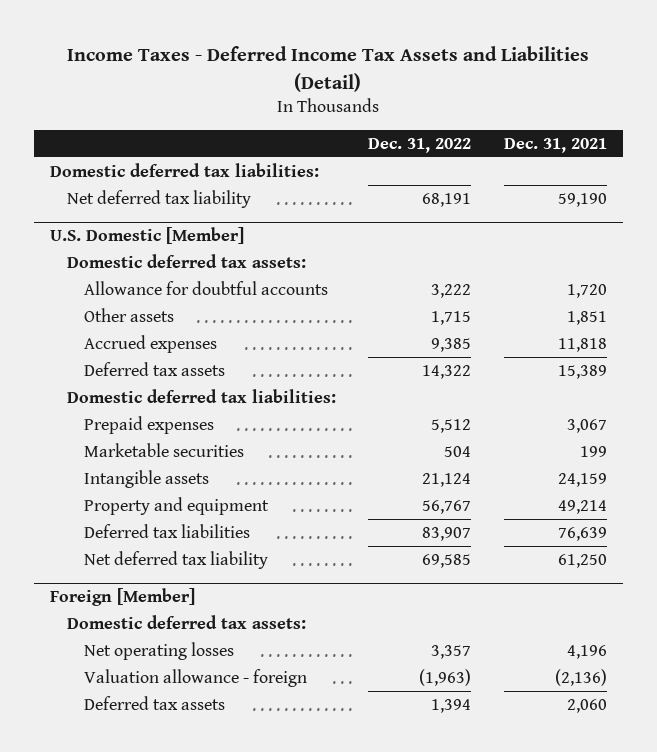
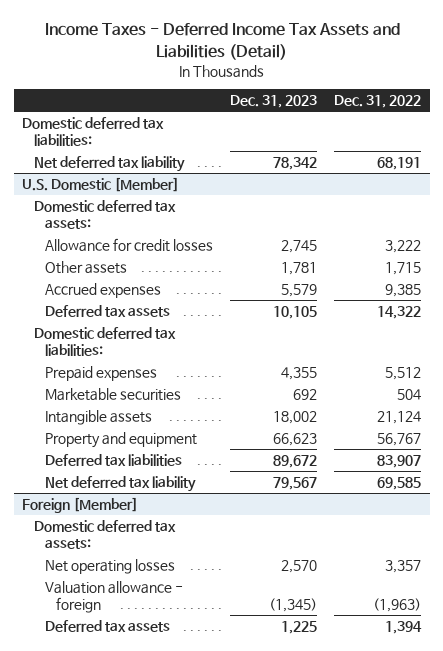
[503,137,607,153] Dec. 31, 2021 -> none
none -> [230,95,318,109] Dec. 31, 2023
[83,280,328,295] Allowance for doubtful accounts -> [45,238,214,253] Allowance for credit losses

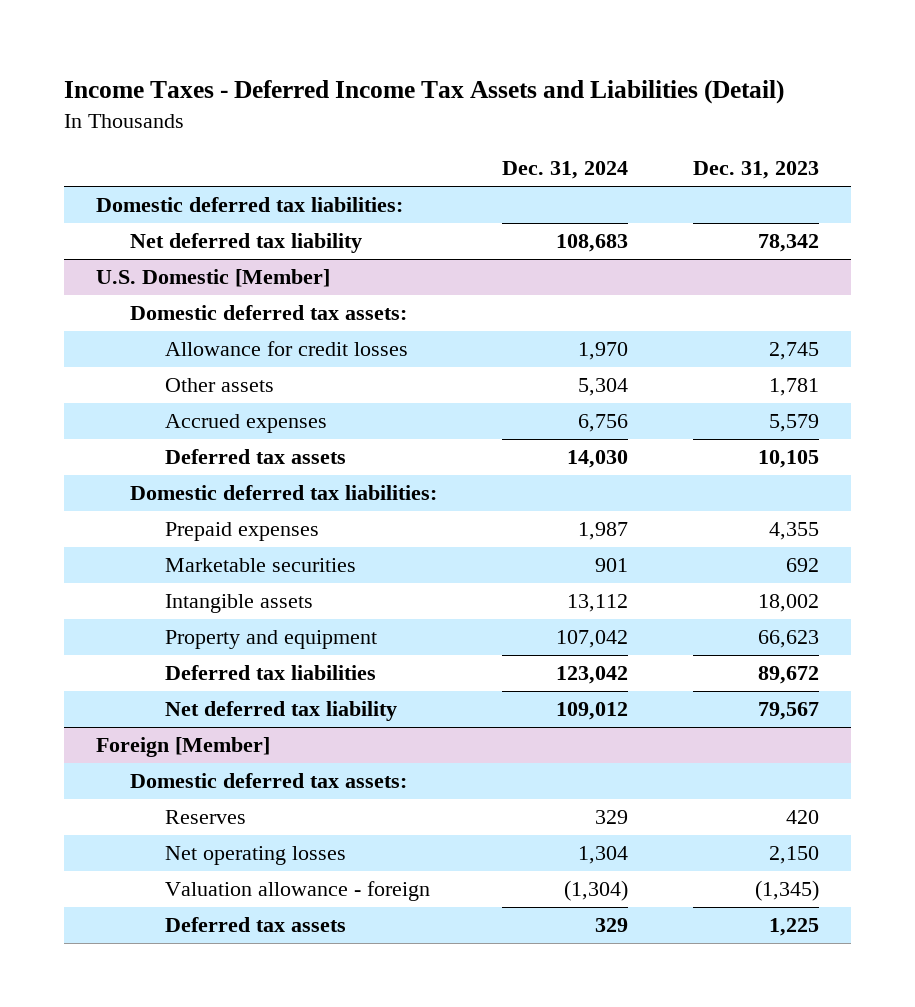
[334,95,422,109] Dec. 31, 2022 -> none
none -> [502,161,629,180] Dec. 31, 2024
none -> [164,810,246,825] Reserves
[281,560,318,574] 2,570 -> [768,846,819,865] 2,150

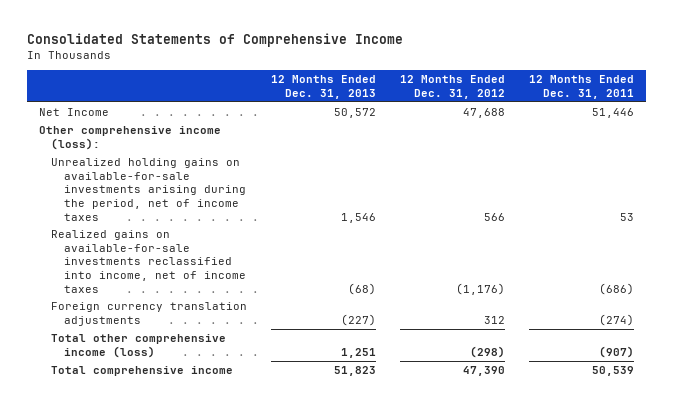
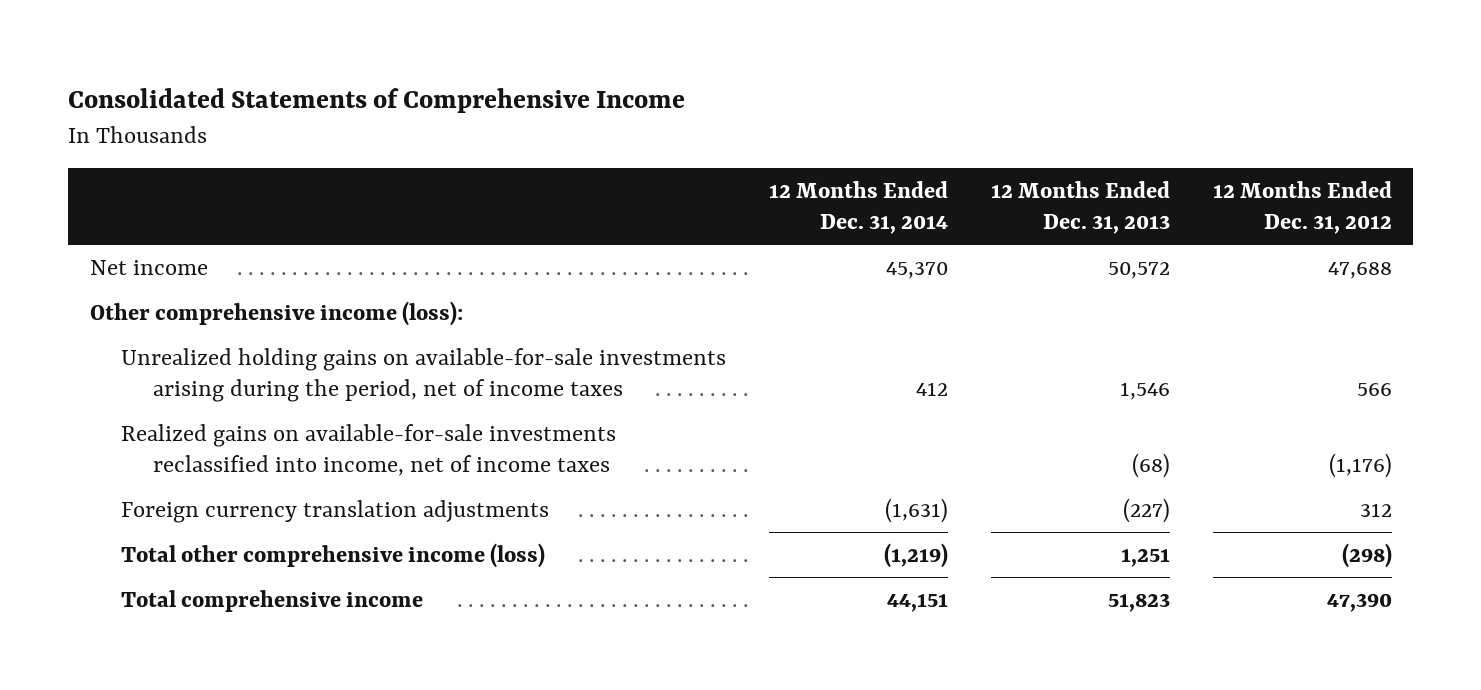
[529,75,635,100] 12 Months Ended Dec. 31, 2011 -> none
none -> [769,181,949,235] 12 Months Ended Dec. 31, 2014
[38,108,109,117] Net Income -> [89,259,208,275] Net income

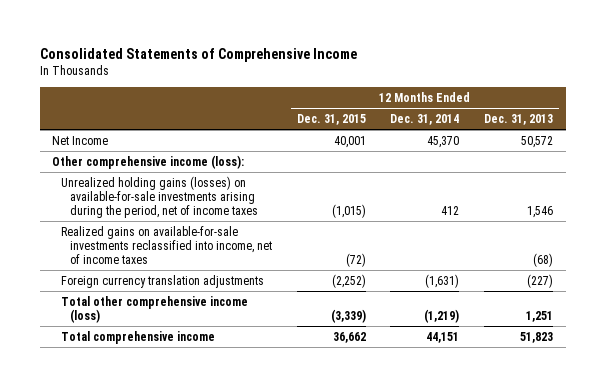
[1212,181,1392,235] 12 Months Ended Dec. 31, 2012 -> none
none -> [296,113,366,125] Dec. 31, 2015
[89,259,208,275] Net income -> [52,135,109,145] Net Income
[121,347,727,402] Unrealized holding gains on available-for-sale investments arising during the period, net of income taxes -> [61,175,258,218] Unrealized holding gains (losses) on available-for-sale investments arising during the period, net of income taxes

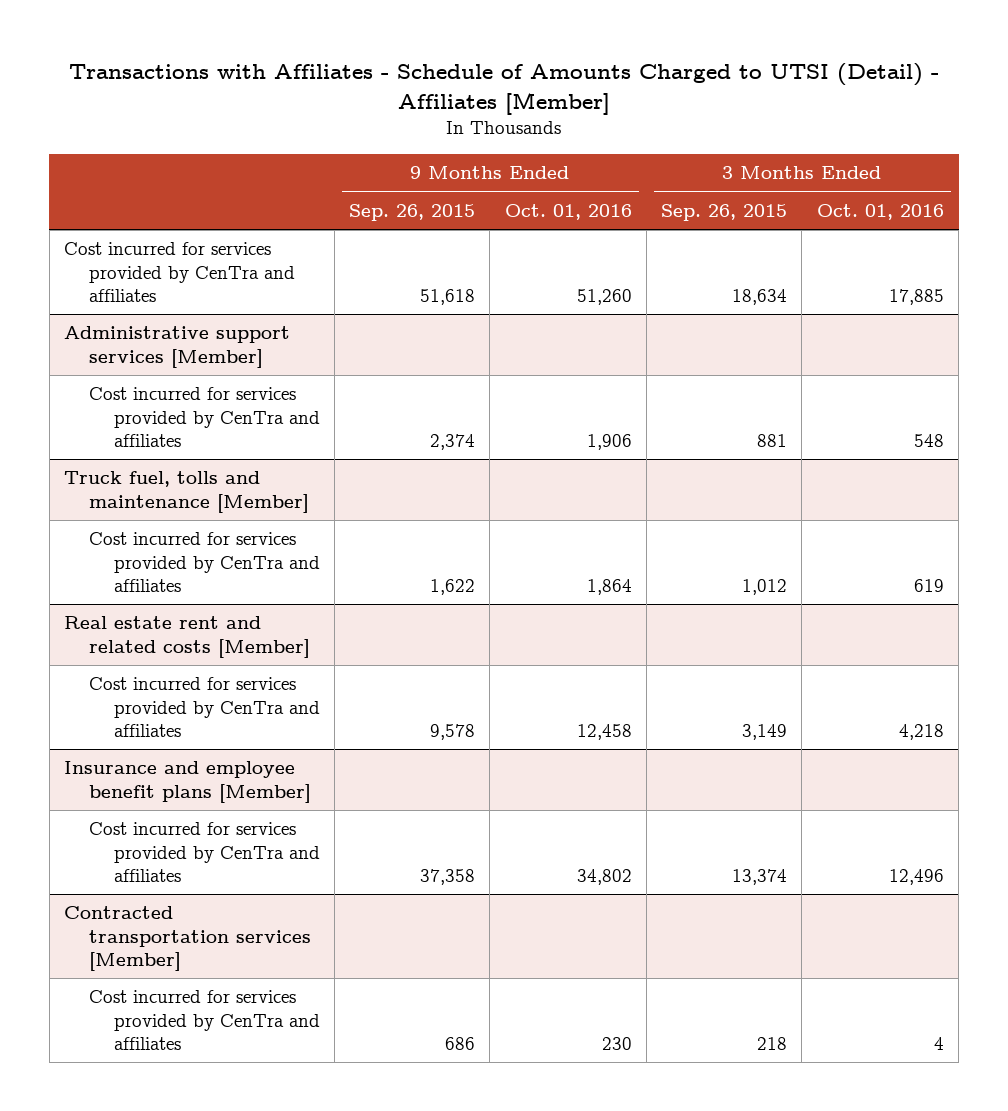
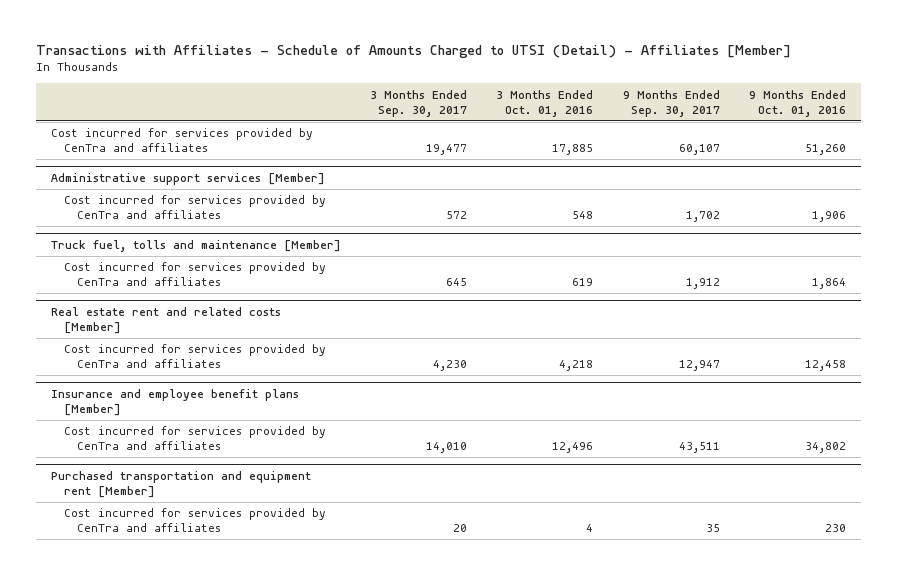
[349,203,476,221] Sep. 26, 2015 -> none
[661,203,788,221] Sep. 26, 2015 -> none
none -> [370,89,468,117] 3 Months Ended Sep. 30, 2017
none -> [622,89,720,117] 9 Months Ended Sep. 30, 2017
[63,906,311,972] Contracted transportation services [Member] -> [50,470,311,498] Purchased transportation and equipment rent [Member]

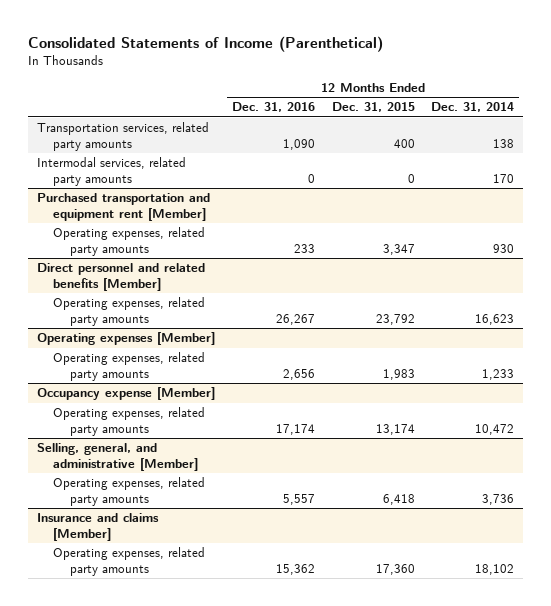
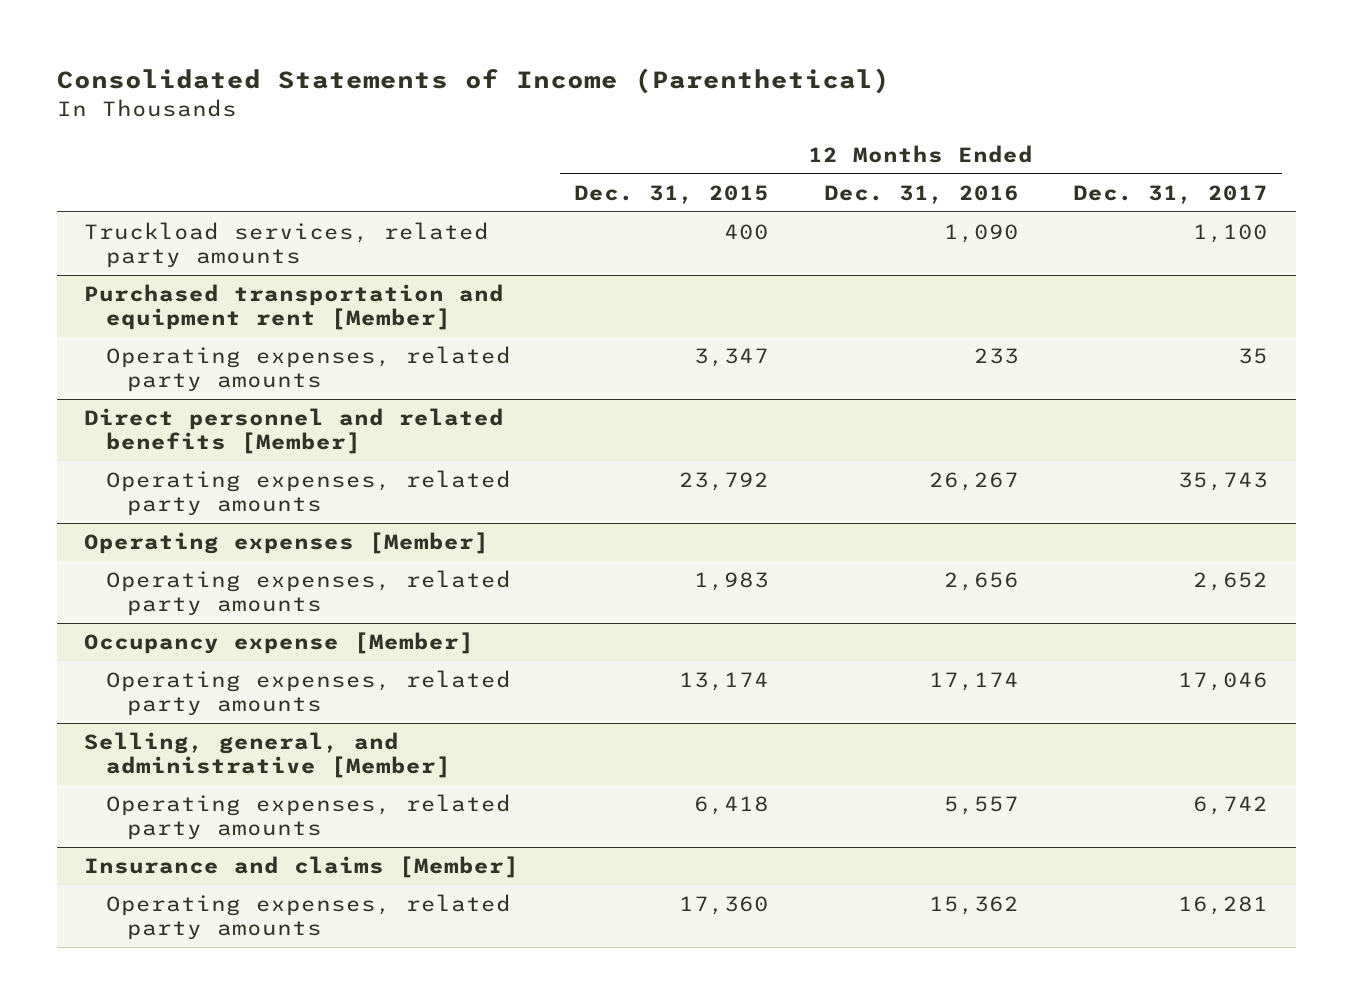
[431,102,515,113] Dec. 31, 2014 -> none
none -> [1073,184,1269,204] Dec. 31, 2017
[36,157,186,186] Intermodal services, related party amounts -> none
[36,122,209,151] Transportation services, related party amounts -> [83,222,489,268] Truckload services, related party amounts

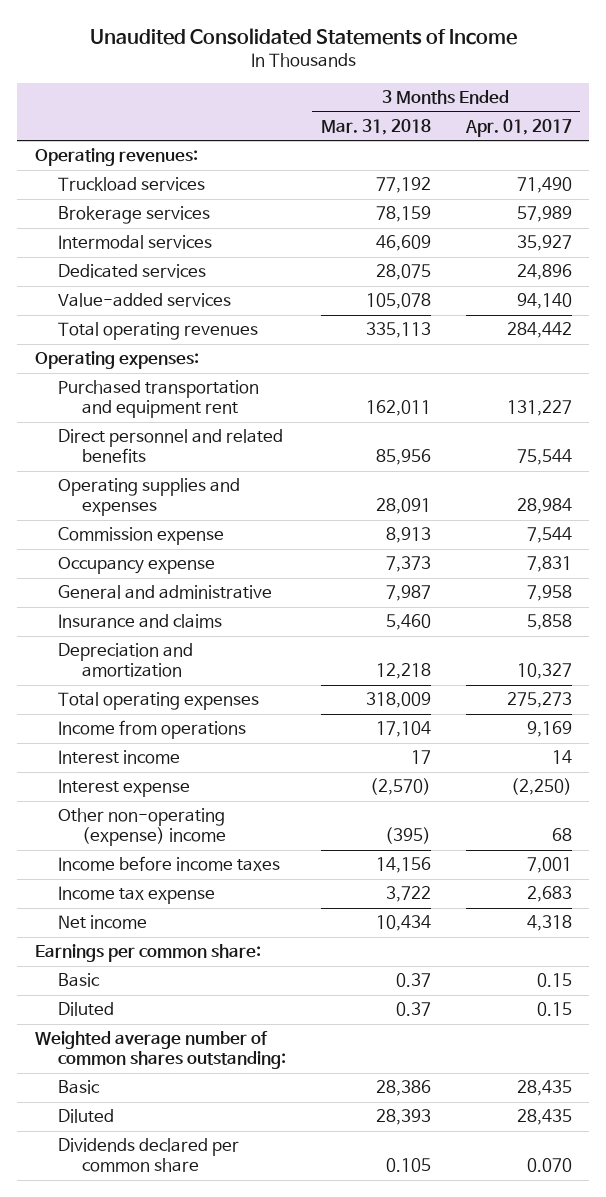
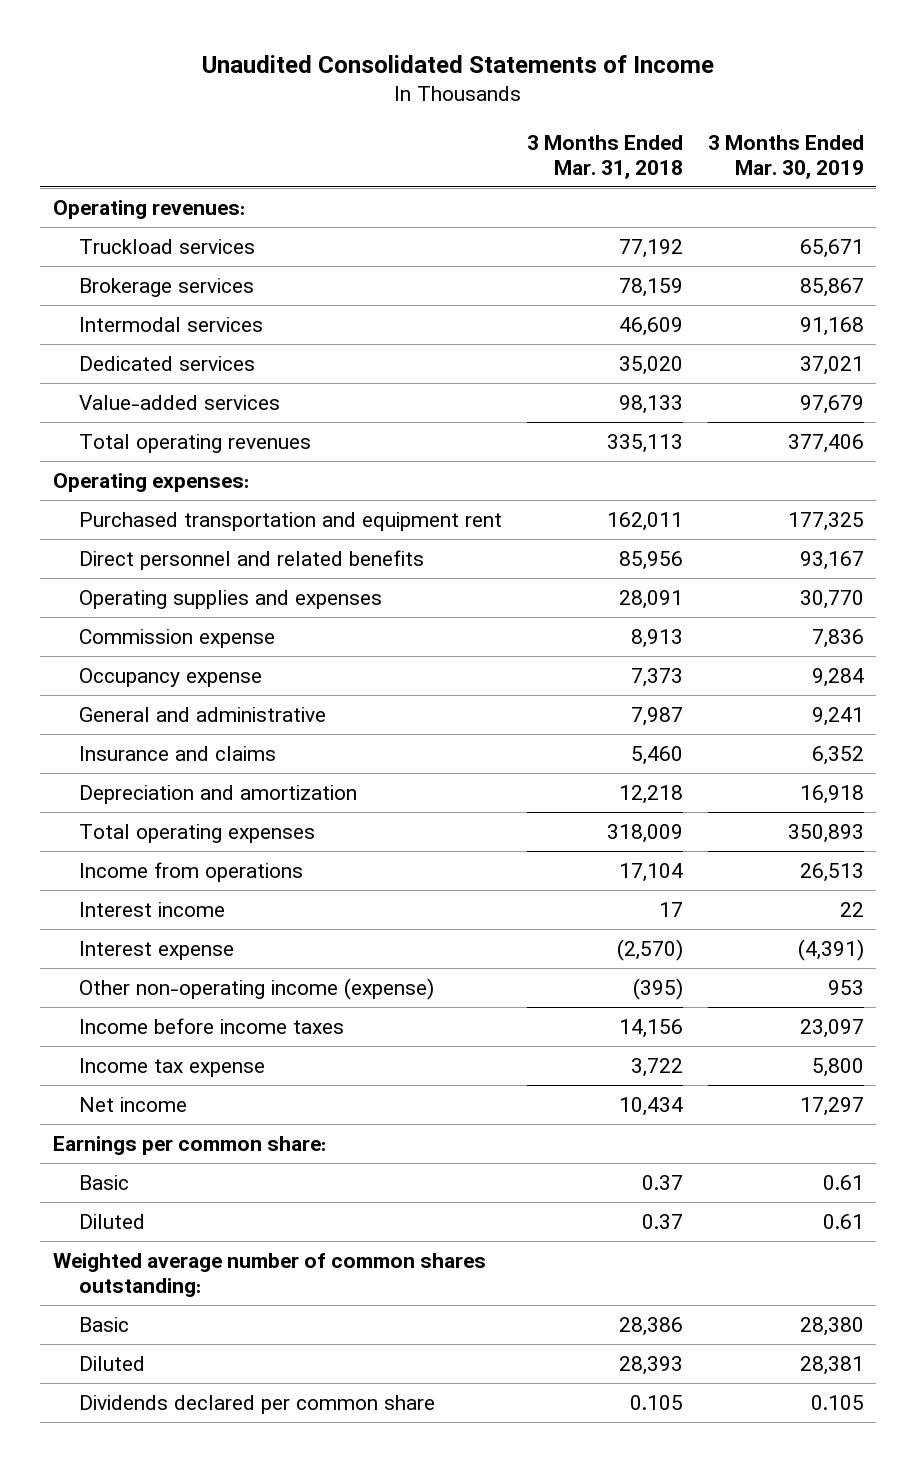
[464,119,572,138] Apr. 01, 2017 -> none
none -> [707,134,864,179] 3 Months Ended Mar. 30, 2019
[375,264,431,281] 28,075 -> [618,356,683,376] 35,020
[365,293,431,310] 105,078 -> [618,395,683,415] 98,133
[58,808,226,847] Other non-operating (expense) income -> [78,978,434,1001] Other non-operating income (expense)

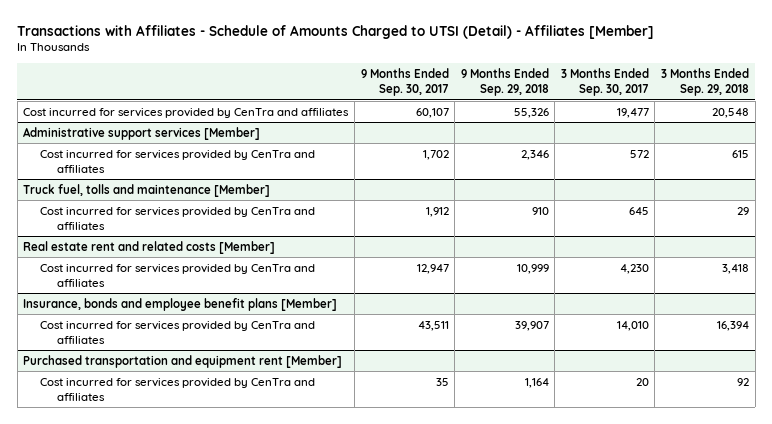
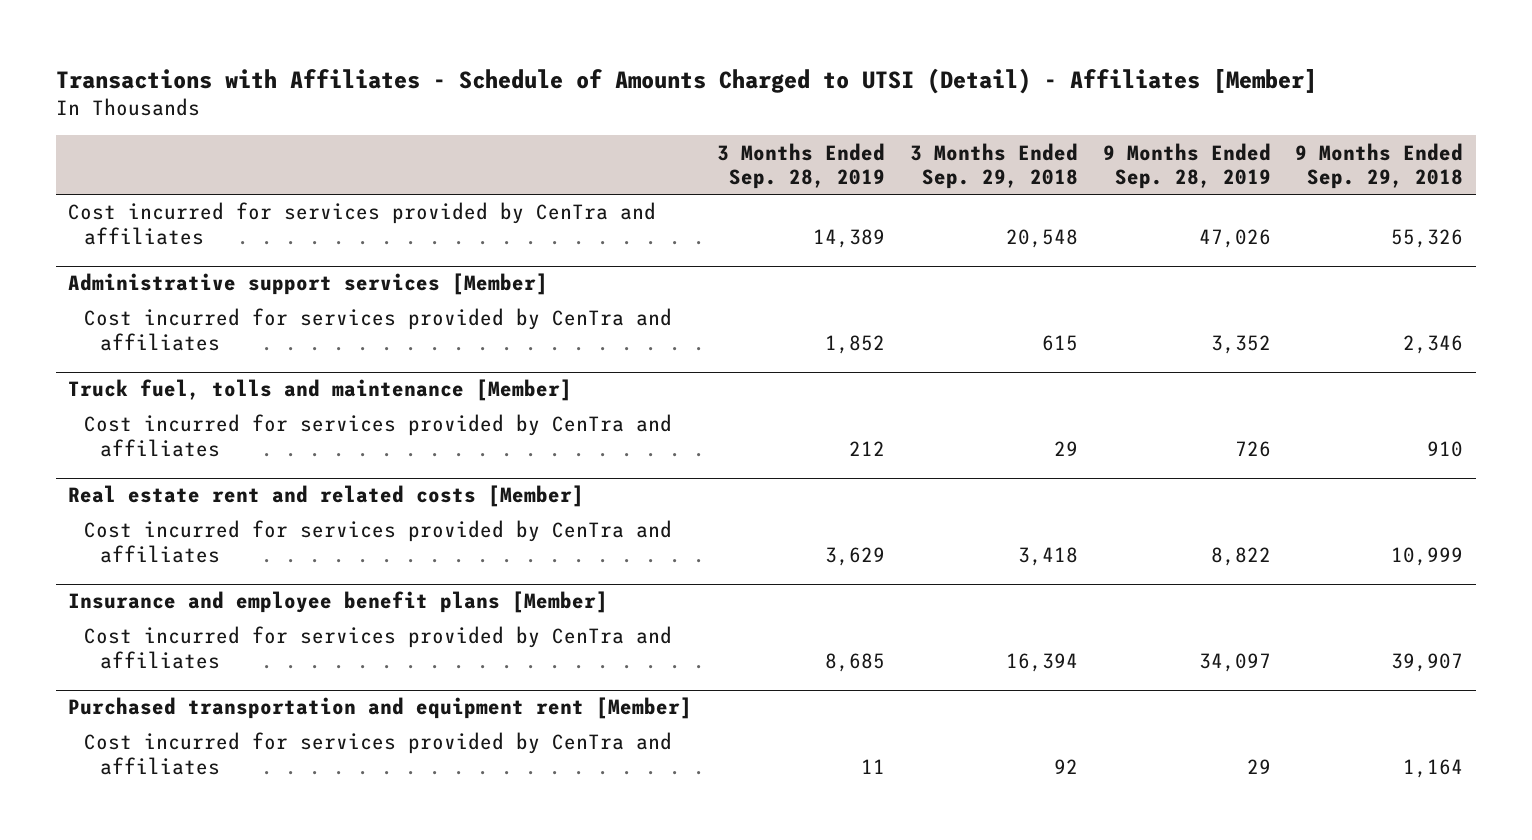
[360,68,449,97] 9 Months Ended Sep. 30, 2017 -> none
[560,68,649,97] 3 Months Ended Sep. 30, 2017 -> none
none -> [717,142,886,190] 3 Months Ended Sep. 28, 2019
none -> [1102,142,1271,190] 9 Months Ended Sep. 28, 2019
[23,297,338,311] Insurance, bonds and employee benefit plans [Member] -> [68,591,609,614] Insurance and employee benefit plans [Member]

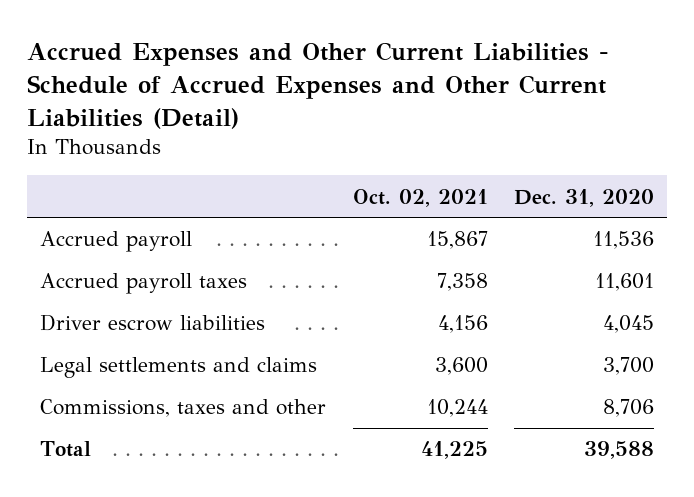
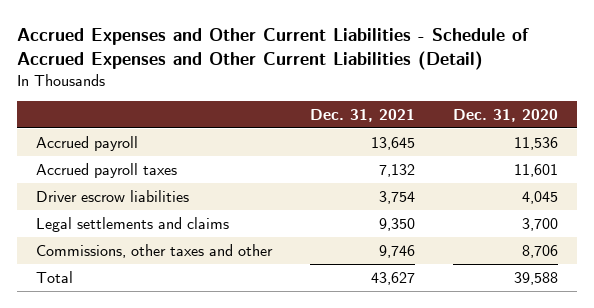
[352,188,488,207] Oct. 02, 2021 -> none
none -> [310,108,416,122] Dec. 31, 2021
[40,399,327,418] Commissions, taxes and other -> [36,243,274,258] Commissions, other taxes and other

